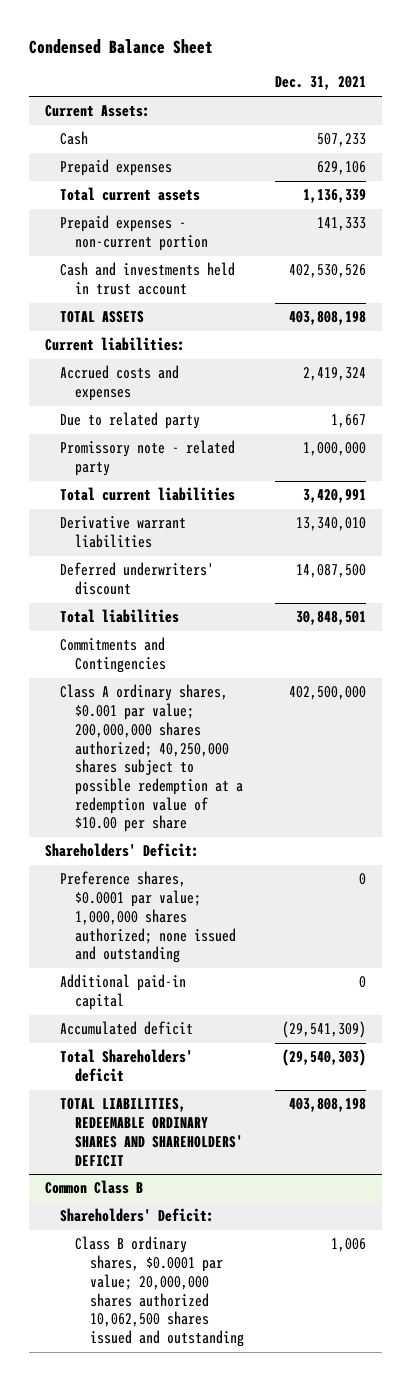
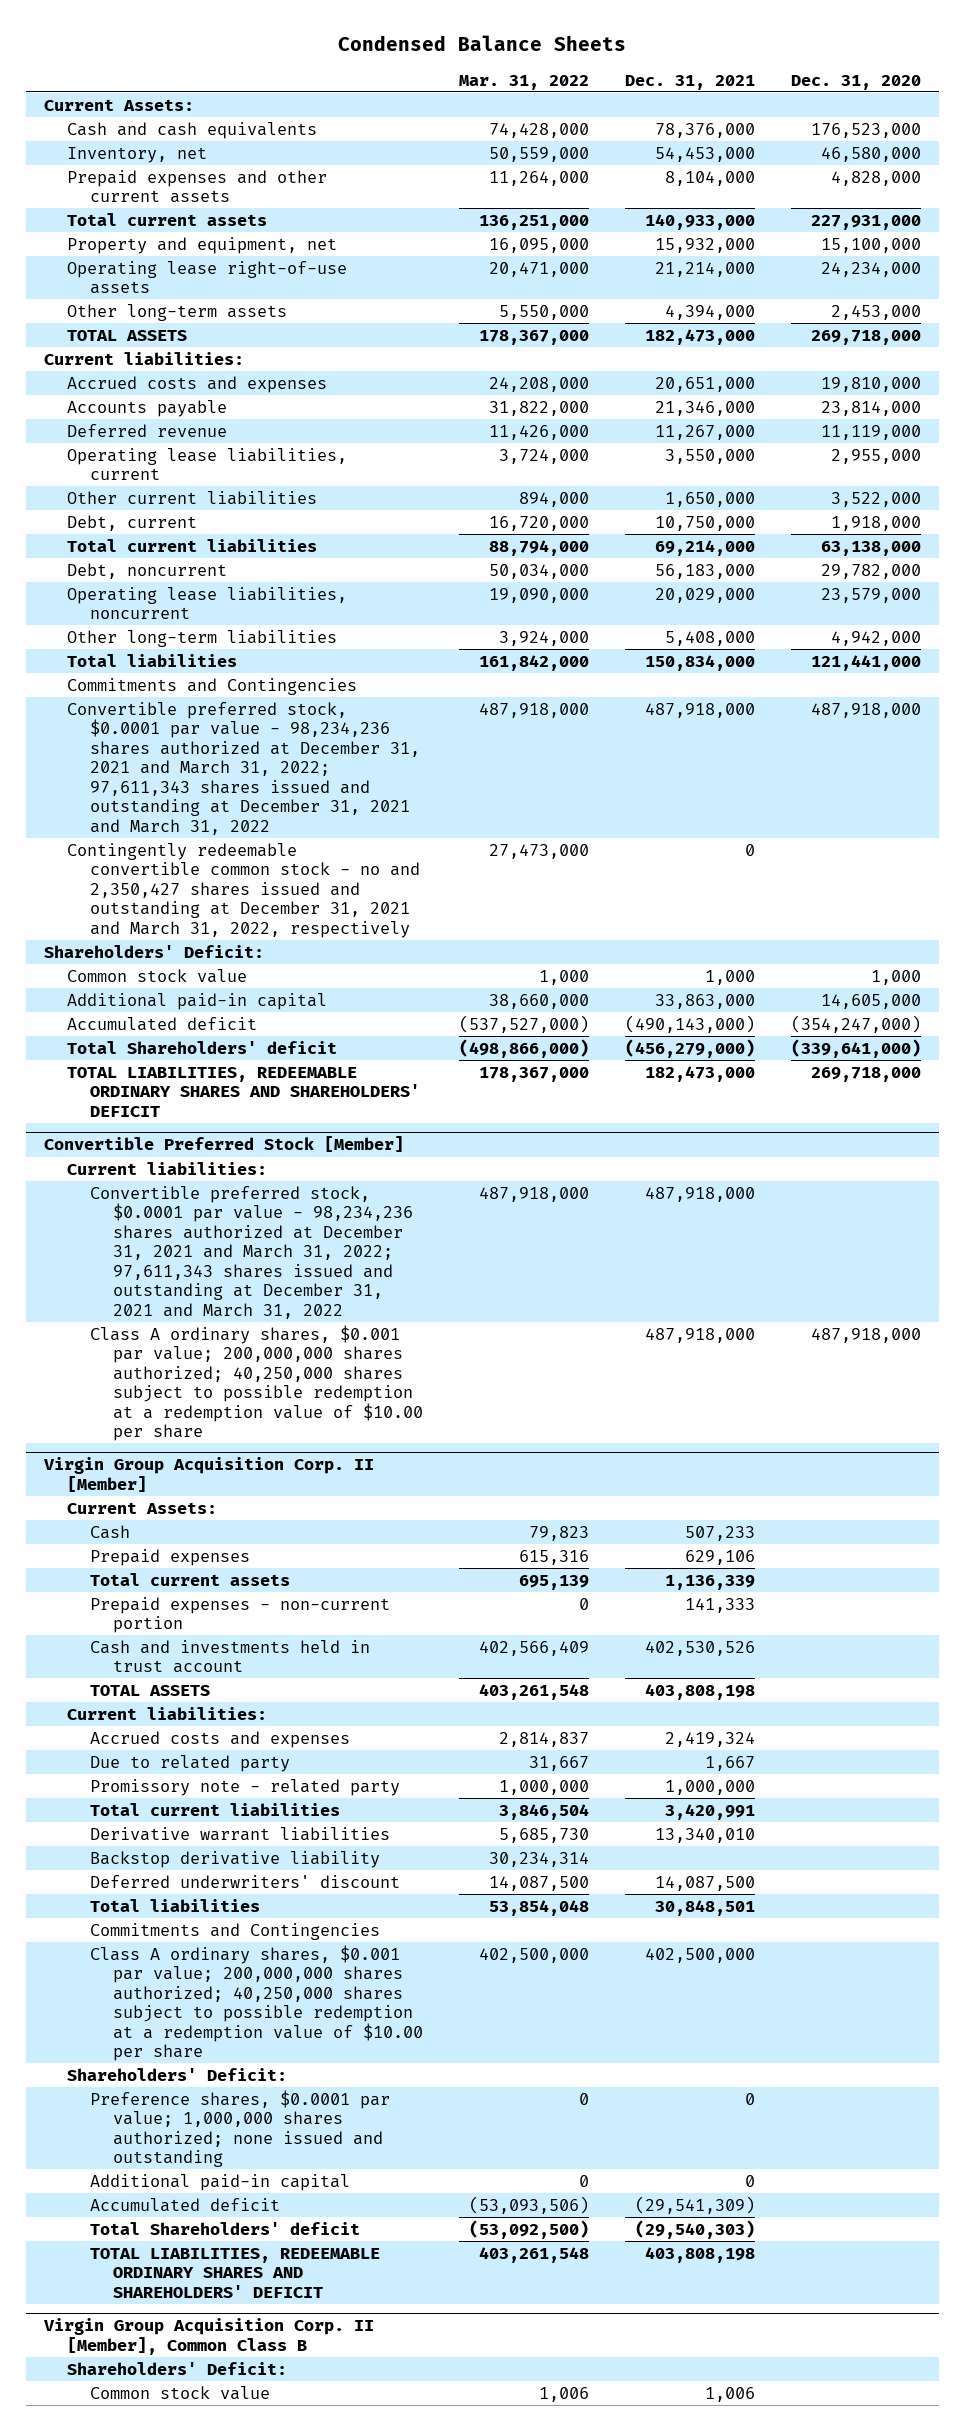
[29,38,214,54] Condensed Balance Sheet -> [338,35,627,52] Condensed Balance Sheets
none -> [458,74,589,90] Mar. 31, 2022
none -> [790,74,921,90] Dec. 31, 2020
none -> [66,121,317,139] Cash and cash equivalents
none -> [66,146,207,163] Inventory, net
none -> [66,169,327,204] Prepaid expenses and other current assets
none -> [66,212,267,226] Total current assets
none -> [66,236,337,254] Property and equipment, net
none -> [66,260,347,295] Operating lease right-of-use assets
none -> [66,303,287,321] Other long-term assets
none -> [66,329,187,341] TOTAL ASSETS
none -> [43,351,244,365] Current liabilities:
none -> [66,375,327,393] Accrued costs and expenses
none -> [66,399,227,417] Accounts payable
none -> [66,423,227,437] Deferred revenue
none -> [66,447,347,481] Operating lease liabilities, current
none -> [66,490,317,505] Other current liabilities
none -> [66,514,197,531] Debt, current
none -> [66,538,317,552] Total current liabilities
none -> [66,562,227,579] Debt, noncurrent
none -> [66,586,347,620] Operating lease liabilities, noncurrent
none -> [66,629,337,647] Other long-term liabilities
none -> [66,653,237,667] Total liabilities
none -> [66,677,357,695] Commitments and Contingencies
none -> [66,701,420,835] Convertible preferred stock, $0.0001 par value - 98,234,236 shares authorized at December 31, 2021 and March 31, 2022; 97,611,343 shares issued and outstanding at December 31, 2021 and March 31, 2022
none -> [66,842,420,938] Contingently redeemable convertible common stock - no and 2,350,427 shares issued and outstanding at December 31, 2021 and March 31, 2022, respectively
none -> [43,944,264,958] Shareholders' Deficit:
none -> [66,968,247,983] Common stock value
none -> [66,992,327,1010] Additional paid-in capital
none -> [66,1016,257,1031] Accumulated deficit
none -> [66,1040,337,1054] Total Shareholders' deficit
none -> [66,1066,420,1117] TOTAL LIABILITIES, REDEEMABLE ORDINARY SHARES AND SHAREHOLDERS' DEFICIT
none -> [43,1136,404,1153] Convertible Preferred Stock [Member]
none -> [66,1161,267,1175] Current liabilities:
none -> [89,1185,413,1319] Convertible preferred stock, $0.0001 par value - 98,234,236 shares authorized at December 31, 2021 and March 31, 2022; 97,611,343 shares issued and outstanding at December 31, 2021 and March 31, 2022
none -> [89,1324,423,1442] Class A ordinary shares, $0.001 par value; 200,000,000 shares authorized; 40,250,000 shares subject to possible redemption at a redemption value of $10.00 per share
none -> [42,1457,374,1492] Virgin Group Acquisition Corp. II [Member]
none -> [66,1501,217,1514] Current Assets:
none -> [89,1850,380,1868] Backstop derivative liability
[44,1180,143,1195] Common Class B -> none
none -> [42,2318,374,2355] Virgin Group Acquisition Corp. II [Member], Common Class B
[75,1236,245,1347] Class B ordinary shares, $0.0001 par value; 20,000,000 shares authorized 10,062,500 shares issued and outstanding -> [89,2385,270,2400] Common stock value

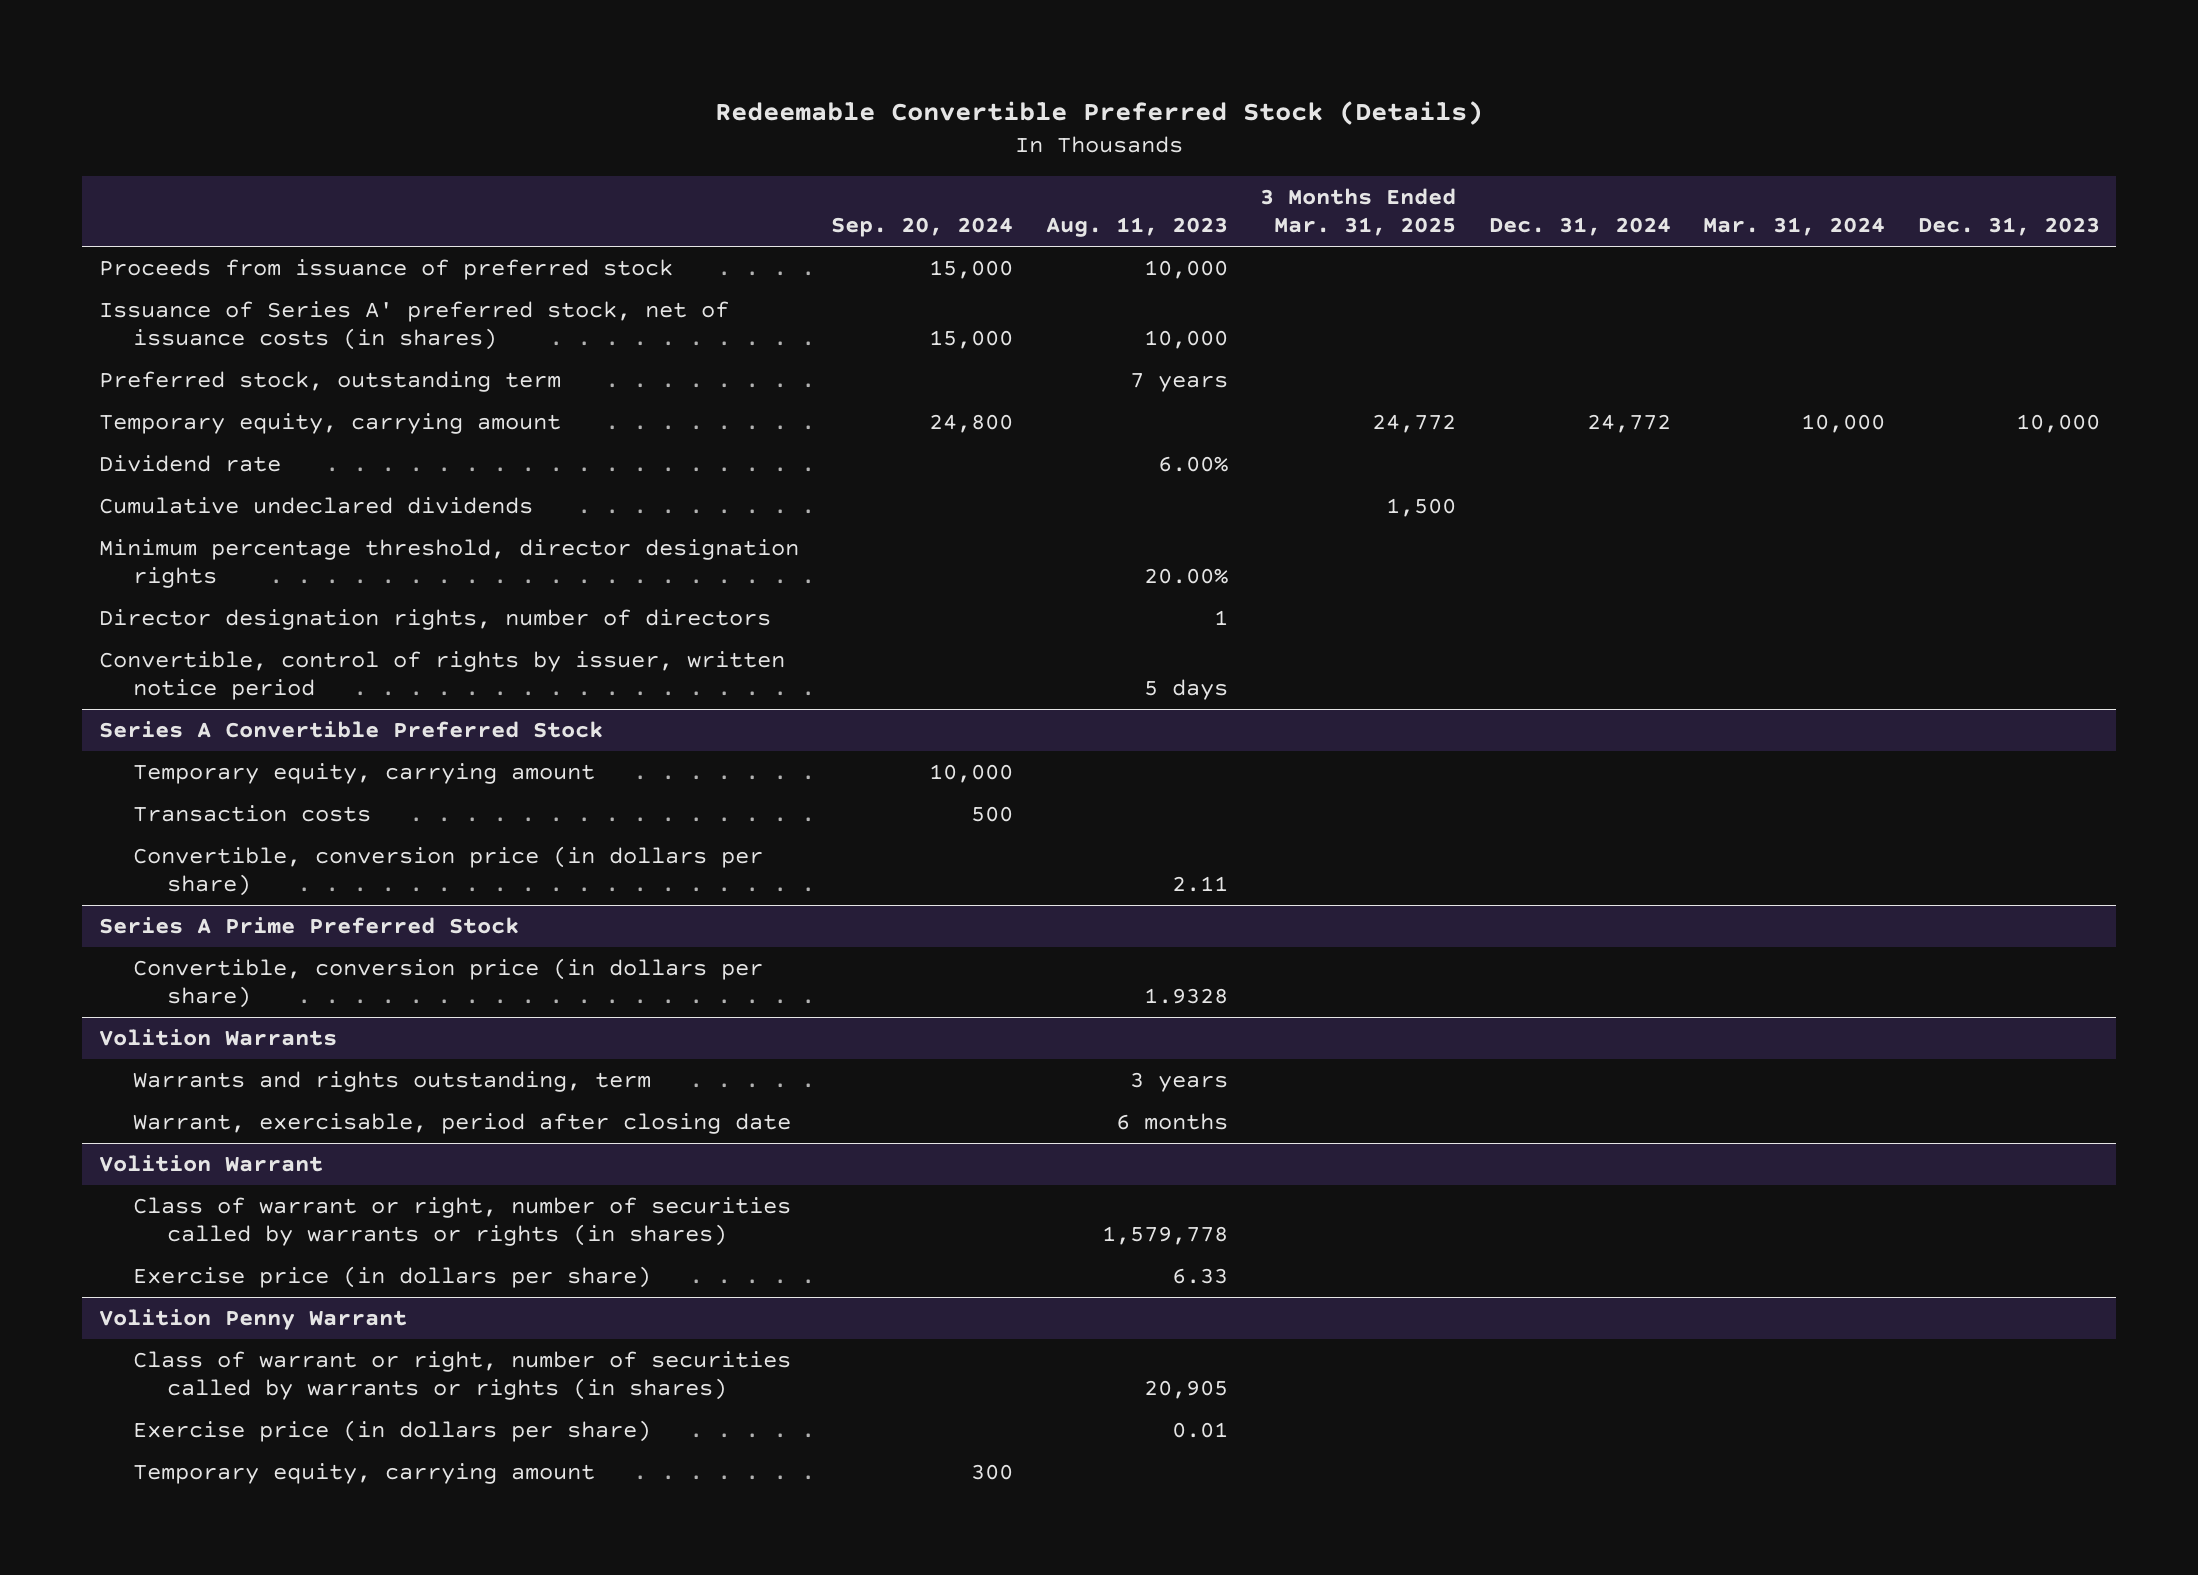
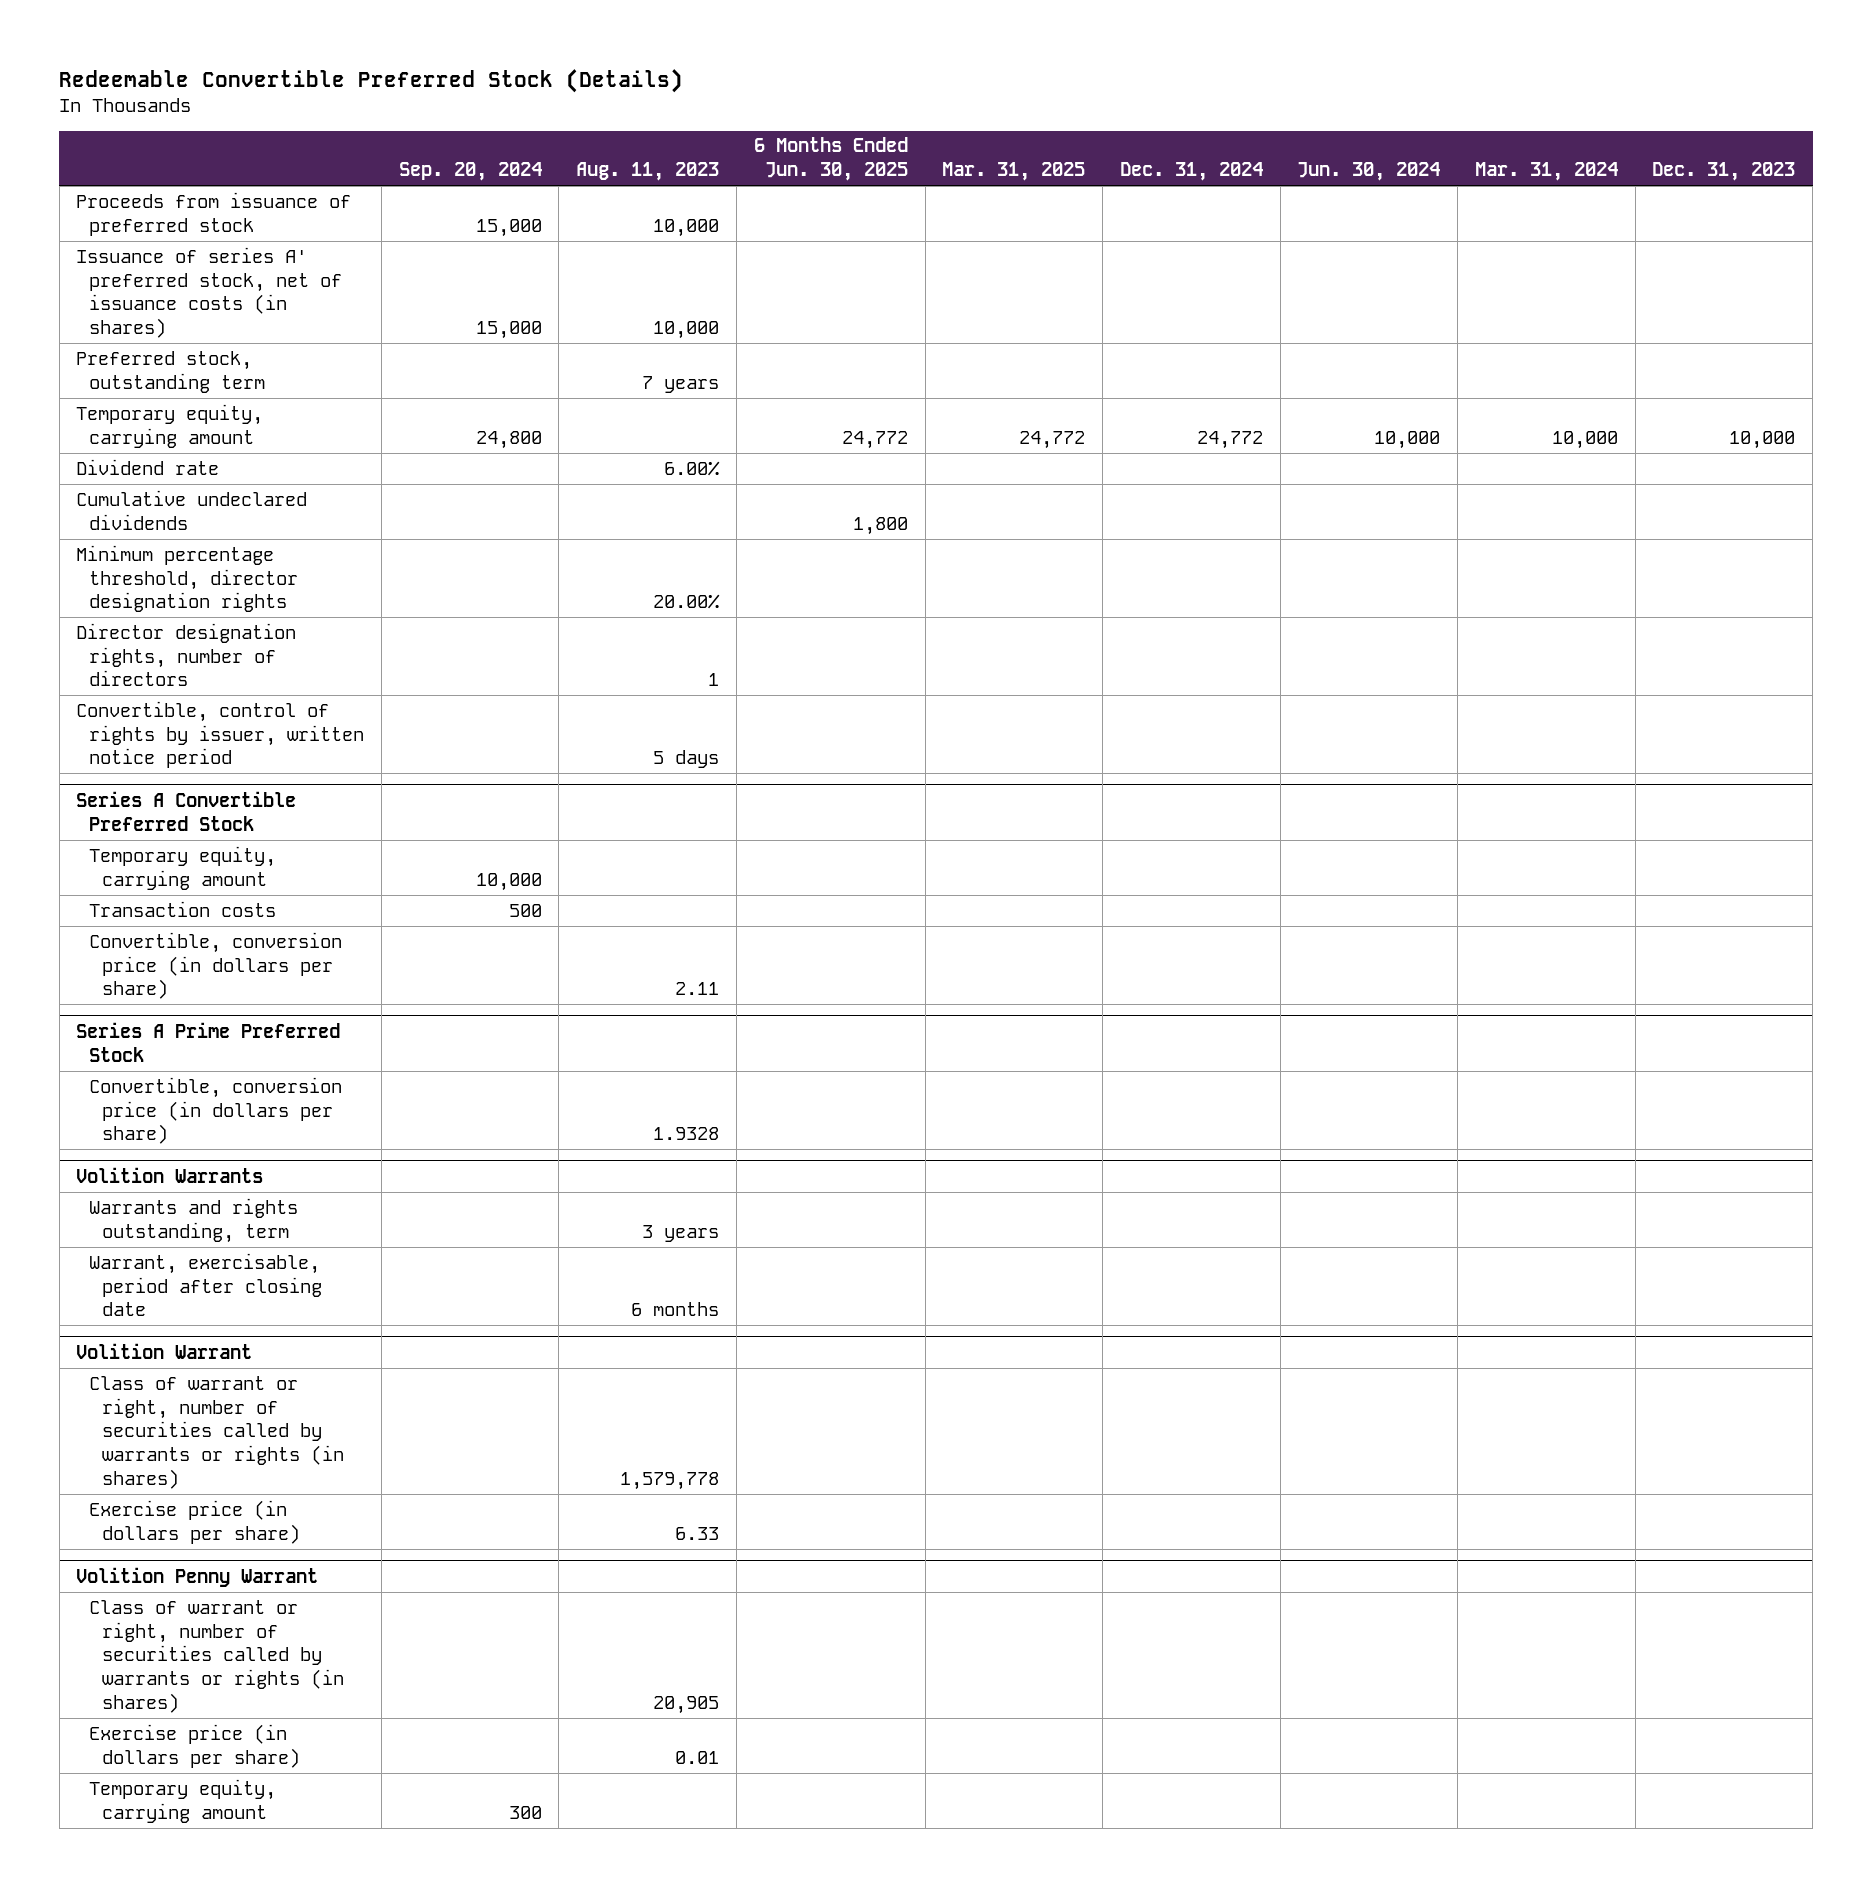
[1260,187,1457,237] 3 Months Ended Mar. 31, 2025 -> none
none -> [753,137,908,182] 6 Months Ended Jun. 30, 2025
none -> [942,162,1086,182] Mar. 31, 2025
none -> [1297,162,1441,182] Jun. 30, 2024
[98,301,729,351] Issuance of Series A' preferred stock, net of issuance costs (in shares) -> [76,246,343,339] Issuance of series A' preferred stock, net of issuance costs (in shares)

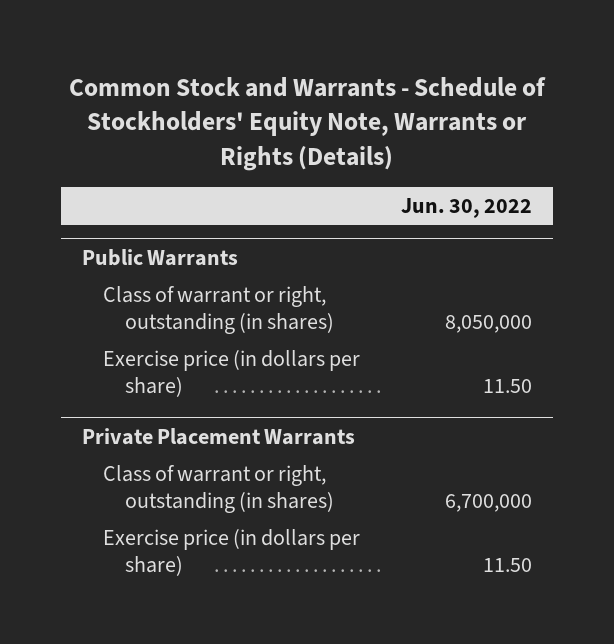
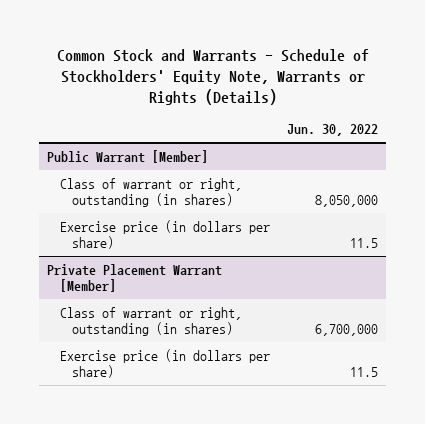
[81,248,238,266] Public Warrants -> [47,149,209,163] Public Warrant [Member]
[483,378,533,393] 11.50 -> [349,237,378,248] 11.5
[81,427,355,445] Private Placement Warrants -> [47,263,223,292] Private Placement Warrant [Member]
[483,557,533,572] 11.50 -> [349,366,378,377] 11.5

